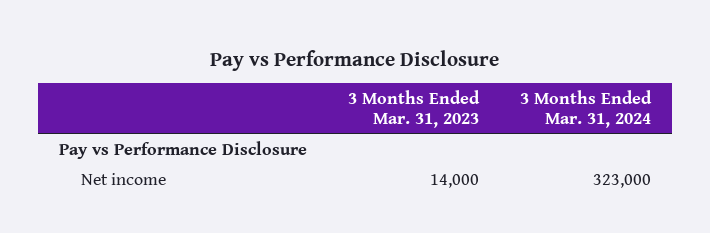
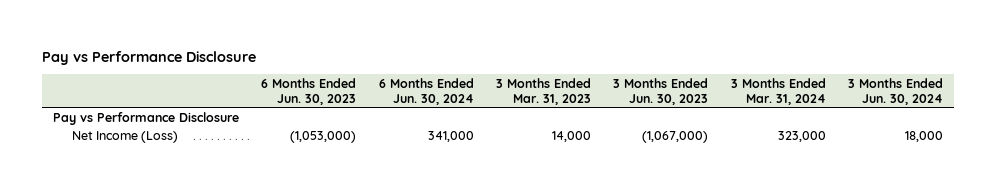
none -> [261,77,357,105] 6 Months Ended Jun. 30, 2023
none -> [378,77,474,105] 6 Months Ended Jun. 30, 2024
none -> [613,77,709,105] 3 Months Ended Jun. 30, 2023
none -> [848,77,944,105] 3 Months Ended Jun. 30, 2024
[81,173,167,186] Net income -> [72,130,179,143] Net Income (Loss)

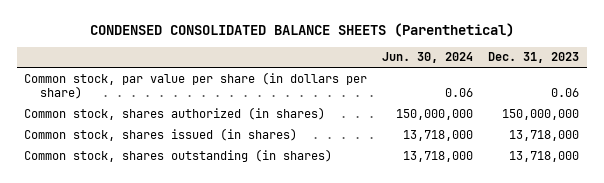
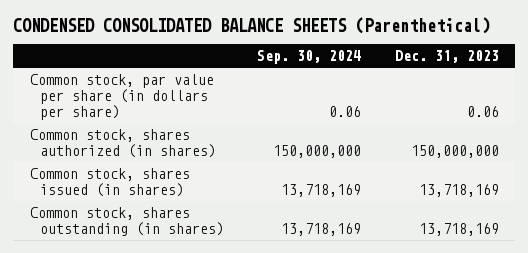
[382,52,474,64] Jun. 30, 2024 -> none
none -> [257,50,362,65] Sep. 30, 2024
[509,129,580,141] 13,718,000 -> [418,183,499,197] 13,718,169
[509,150,580,162] 13,718,000 -> [418,222,499,236] 13,718,169

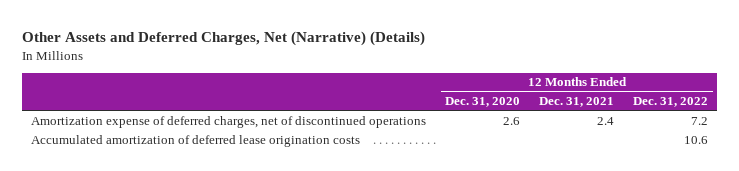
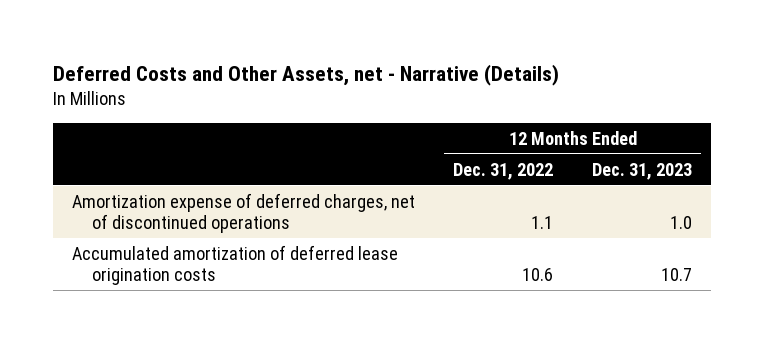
[22,31,426,47] Other Assets and Deferred Charges, Net (Narrative) (Details) -> [52,63,559,86] Deferred Costs and Other Assets, net - Narrative (Details)
[445,97,521,108] Dec. 31, 2020 -> none
[539,97,615,108] Dec. 31, 2021 -> none
none -> [591,162,692,180] Dec. 31, 2023
[690,116,708,125] 7.2 -> [531,215,554,229] 1.1

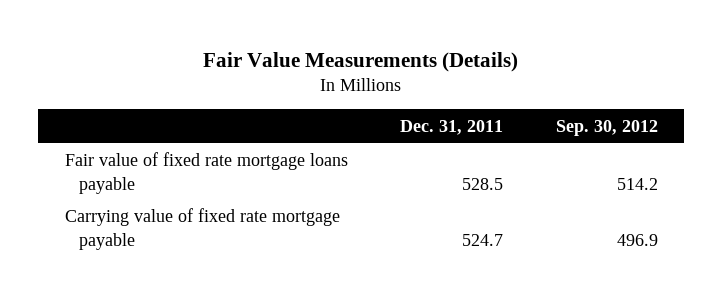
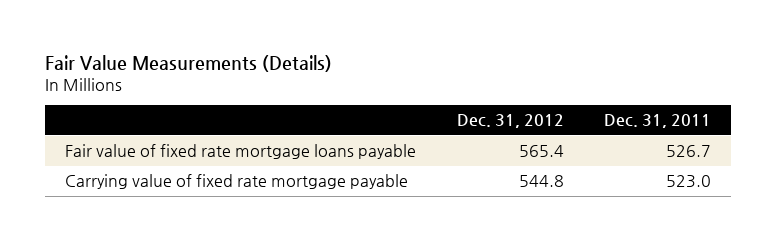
[555,119,658,136] Sep. 30, 2012 -> none
none -> [456,114,564,129] Dec. 31, 2012
[462,177,504,190] 528.5 -> [665,145,711,158] 526.7
[462,233,504,246] 524.7 -> [665,175,711,189] 523.0

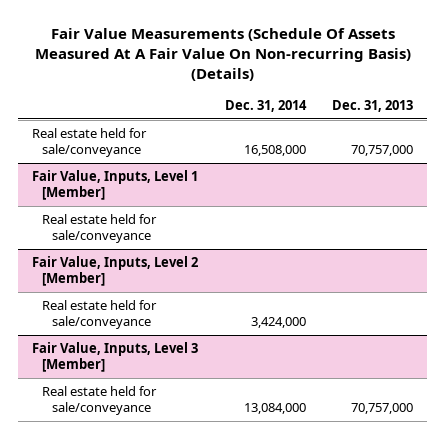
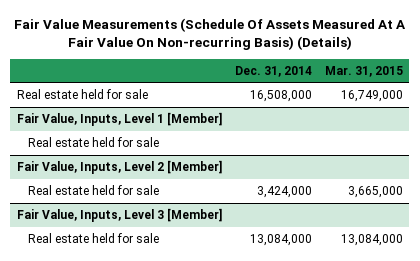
[332,100,414,113] Dec. 31, 2013 -> none
none -> [324,65,403,77] Mar. 31, 2015
[31,127,147,158] Real estate held for sale/conveyance -> [16,89,148,100] Real estate held for sale
[41,213,157,244] Real estate held for sale/conveyance -> [27,137,159,148] Real estate held for sale
[41,299,157,330] Real estate held for sale/conveyance -> [27,185,159,196] Real estate held for sale
[41,385,157,416] Real estate held for sale/conveyance -> [27,233,159,244] Real estate held for sale

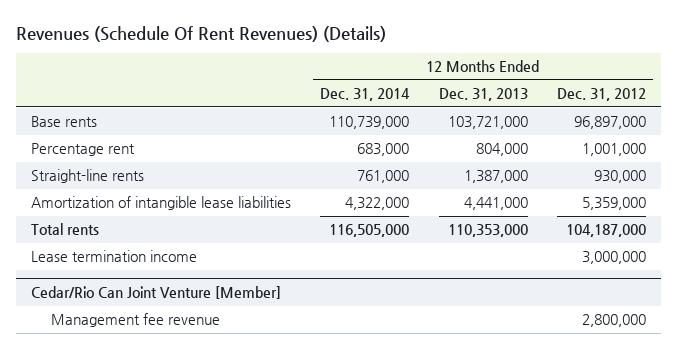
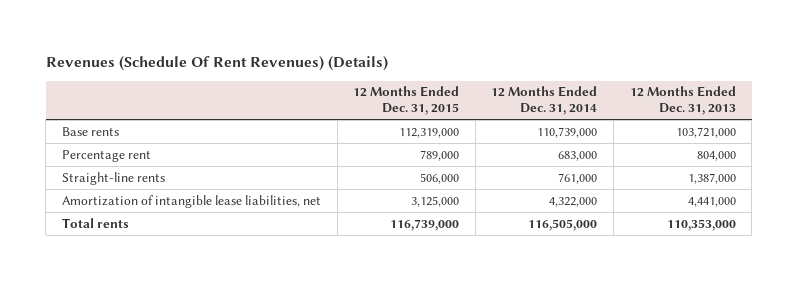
[557,88,647,102] Dec. 31, 2012 -> none
none -> [353,86,460,116] 12 Months Ended Dec. 31, 2015
[31,196,292,211] Amortization of intangible lease liabilities -> [62,194,322,208] Amortization of intangible lease liabilities, net
[31,250,198,263] Lease termination income -> none
[31,286,282,300] Cedar/Rio Can Joint Venture [Member] -> none
[51,313,221,328] Management fee revenue -> none

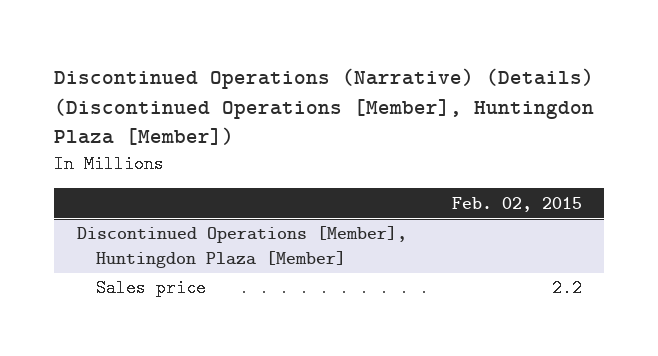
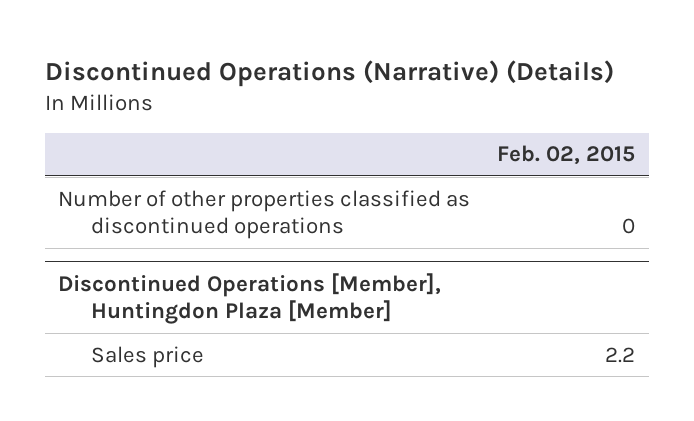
[54,67,595,146] Discontinued Operations (Narrative) (Details) (Discontinued Operations [Member], Huntingdon Plaza [Member]) -> [45,59,615,87] Discontinued Operations (Narrative) (Details)
none -> [58,189,471,240] Number of other properties classified as discontinued operations

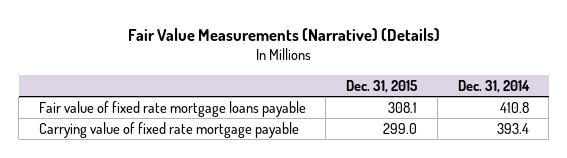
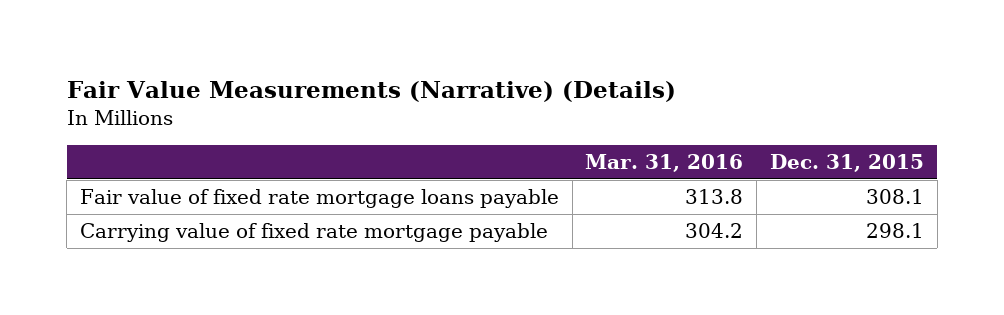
[457,79,530,93] Dec. 31, 2014 -> none
none -> [585,153,744,172] Mar. 31, 2016
[383,123,418,135] 299.0 -> [865,223,924,239] 298.1

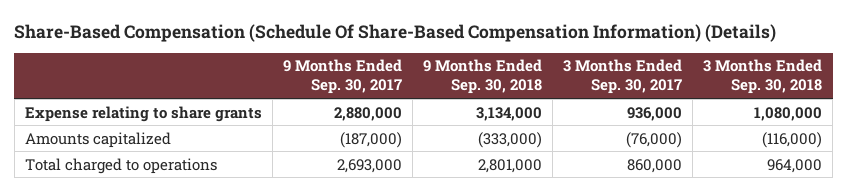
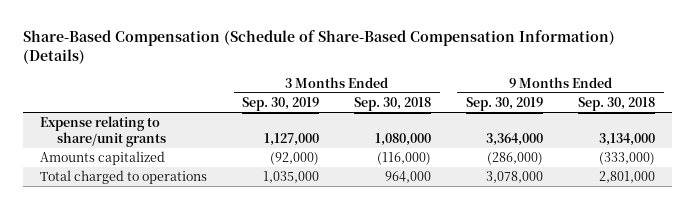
[14,23,777,42] Share-Based Compensation (Schedule Of Share-Based Compensation Information) (Details) -> [22,30,615,65] Share-Based Compensation (Schedule of Share-Based Compensation Information) (Details)
[282,59,402,95] 9 Months Ended Sep. 30, 2017 -> none
[563,59,683,95] 3 Months Ended Sep. 30, 2017 -> none
none -> [242,96,320,111] Sep. 30, 2019
none -> [466,96,544,111] Sep. 30, 2019
[24,105,262,122] Expense relating to share grants -> [40,116,167,147] Expense relating to share/unit grants

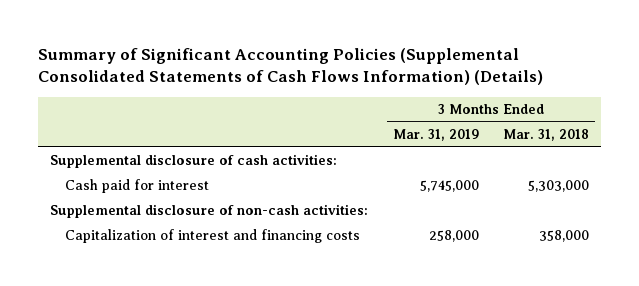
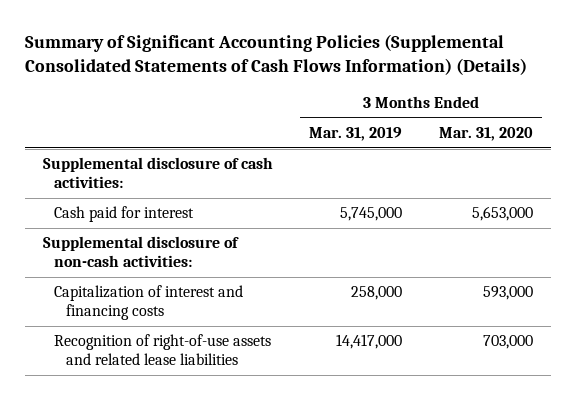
[502,129,589,142] Mar. 31, 2018 -> none
none -> [438,126,533,141] Mar. 31, 2020
none -> [54,334,272,365] Recognition of right-of-use assets and related lease liabilities

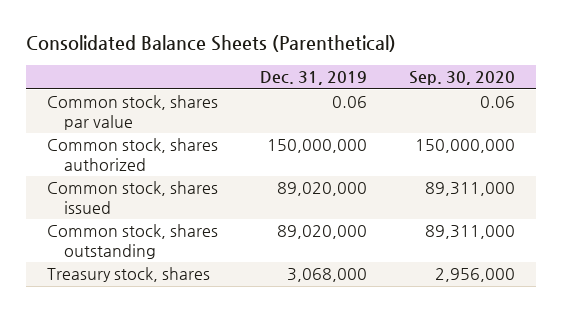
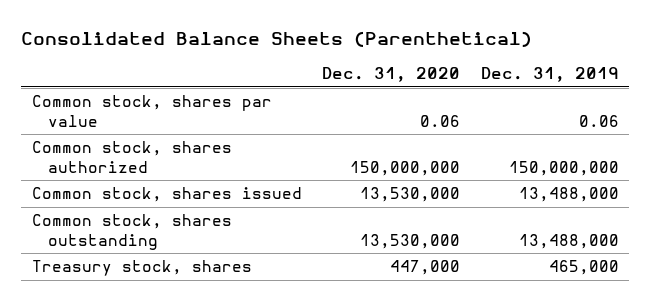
[409,71,516,86] Sep. 30, 2020 -> none
none -> [322,67,461,83] Dec. 31, 2020
[277,182,368,197] 89,020,000 -> [518,187,619,203] 13,488,000
[277,225,368,240] 89,020,000 -> [518,233,619,249] 13,488,000
[287,268,368,283] 3,068,000 -> [548,260,619,276] 465,000

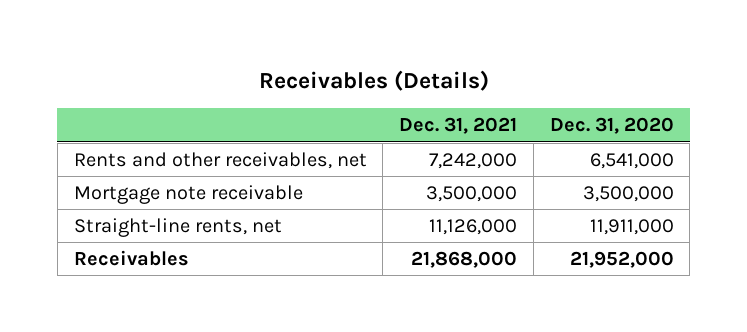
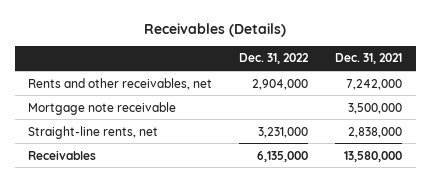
[549,117,674,135] Dec. 31, 2020 -> none
none -> [239,53,310,65] Dec. 31, 2022
[429,218,518,235] 11,126,000 -> [348,126,403,138] 2,838,000
[411,250,518,268] 21,868,000 -> [344,150,403,162] 13,580,000

